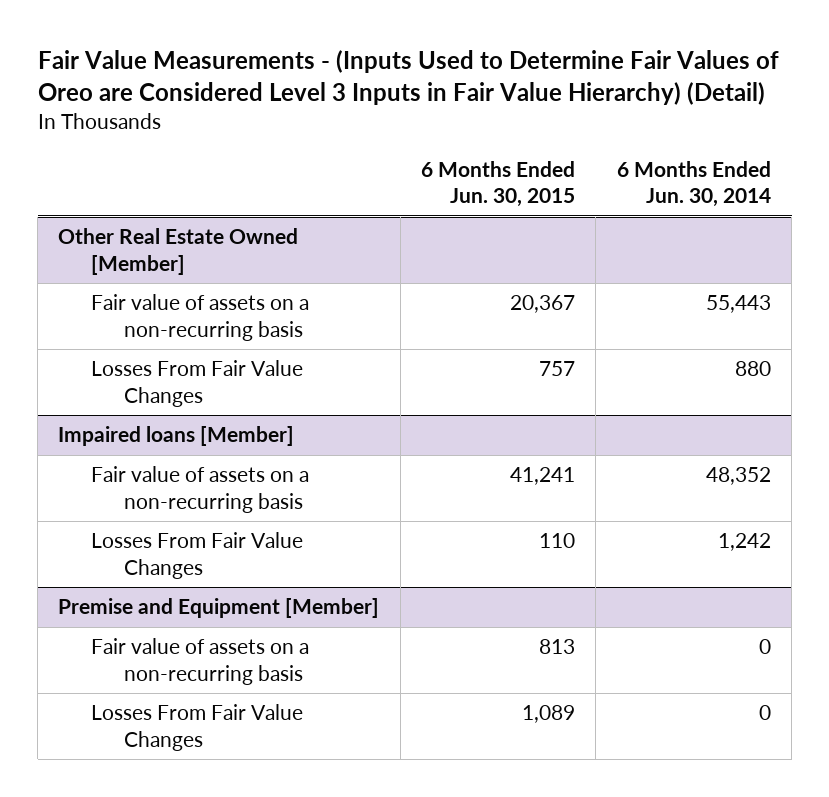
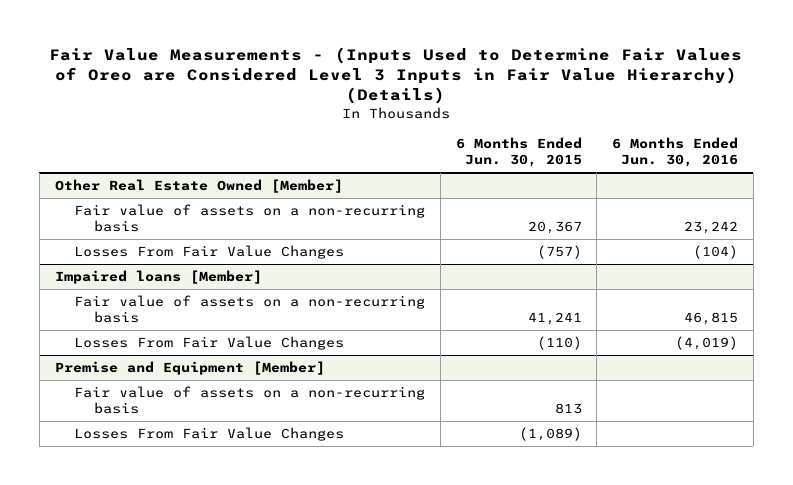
[37,50,779,106] Fair Value Measurements - (Inputs Used to Determine Fair Values of Oreo are Considered Level 3 Inputs in Fair Value Hierarchy) (Detail) -> [49,46,743,105] Fair Value Measurements - (Inputs Used to Determine Fair Values of Oreo are Considered Level 3 Inputs in Fair Value Hierarchy) (Details)
[616,161,771,208] 6 Months Ended Jun. 30, 2014 -> none
none -> [612,137,739,168] 6 Months Ended Jun. 30, 2016
[539,361,576,377] 757 -> [536,245,582,260] (757)
[539,533,576,549] 110 -> [536,336,582,351] (110)
[522,705,576,724] 1,089 -> [518,427,582,442] (1,089)

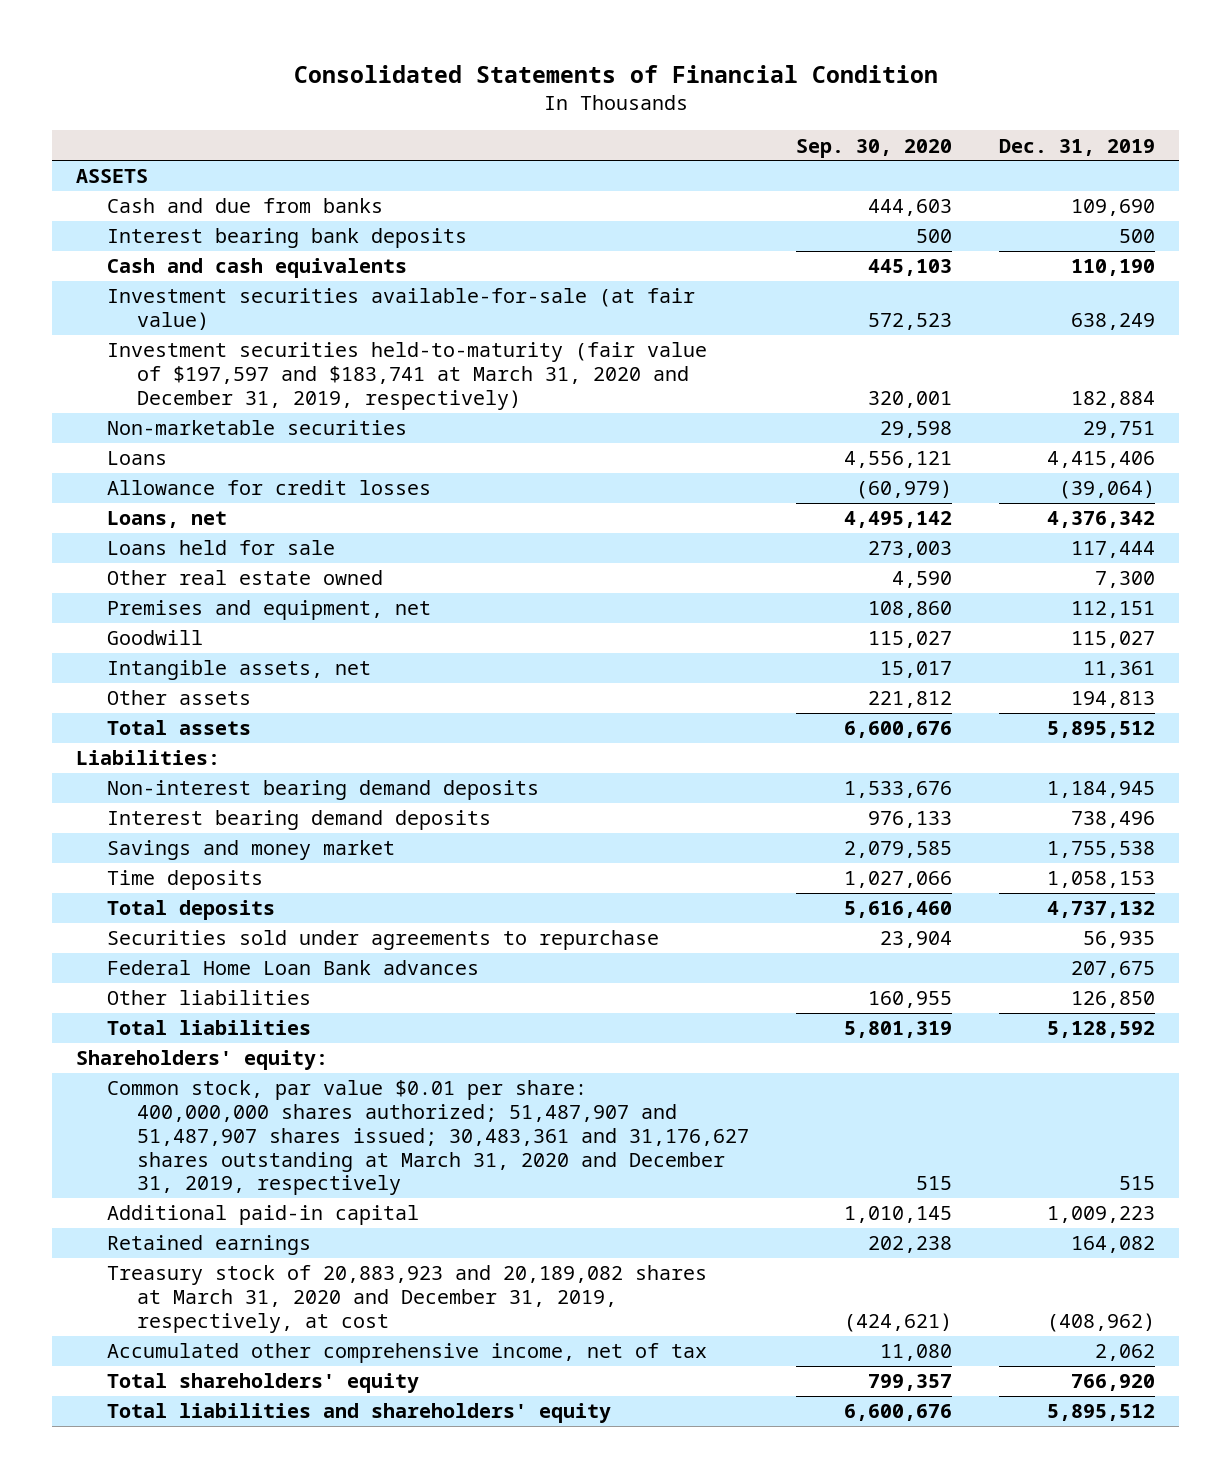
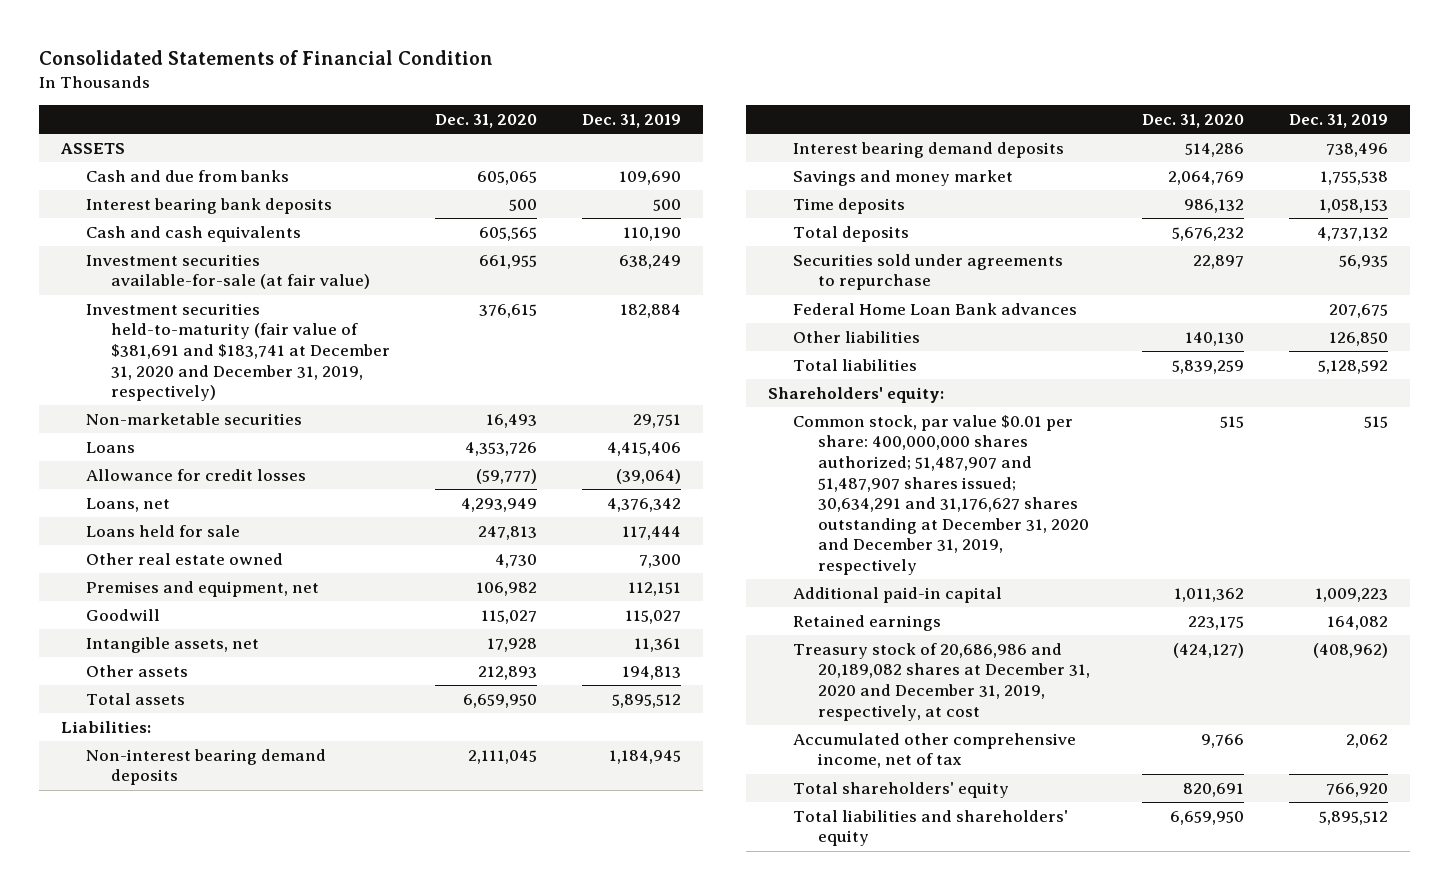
[796,138,953,158] Sep. 30, 2020 -> none
none -> [434,114,537,129] Dec. 31, 2020
[106,342,707,410] Investment securities held-to-maturity (fair value of $197,597 and $183,741 at March 31, 2020 and December 31, 2019, respectively) -> [85,302,391,402] Investment securities held-to-maturity (fair value of $381,691 and $183,741 at December 31, 2020 and December 31, 2019, respectively)
[106,1080,750,1196] Common stock, par value $0.01 per share: 400,000,000 shares authorized; 51,487,907 and 51,487,907 shares issued; 30,483,361 and 31,176,627 shares outstanding at March 31, 2020 and December 31, 2019, respectively -> [793,414,1090,575] Common stock, par value $0.01 per share: 400,000,000 shares authorized; 51,487,907 and 51,487,907 shares issued; 30,634,291 and 31,176,627 shares outstanding at December 31, 2020 and December 31, 2019, respectively
[106,1265,707,1333] Treasury stock of 20,883,923 and 20,189,082 shares at March 31, 2020 and December 31, 2019, respectively, at cost -> [793,642,1091,721] Treasury stock of 20,686,986 and 20,189,082 shares at December 31, 2020 and December 31, 2019, respectively, at cost

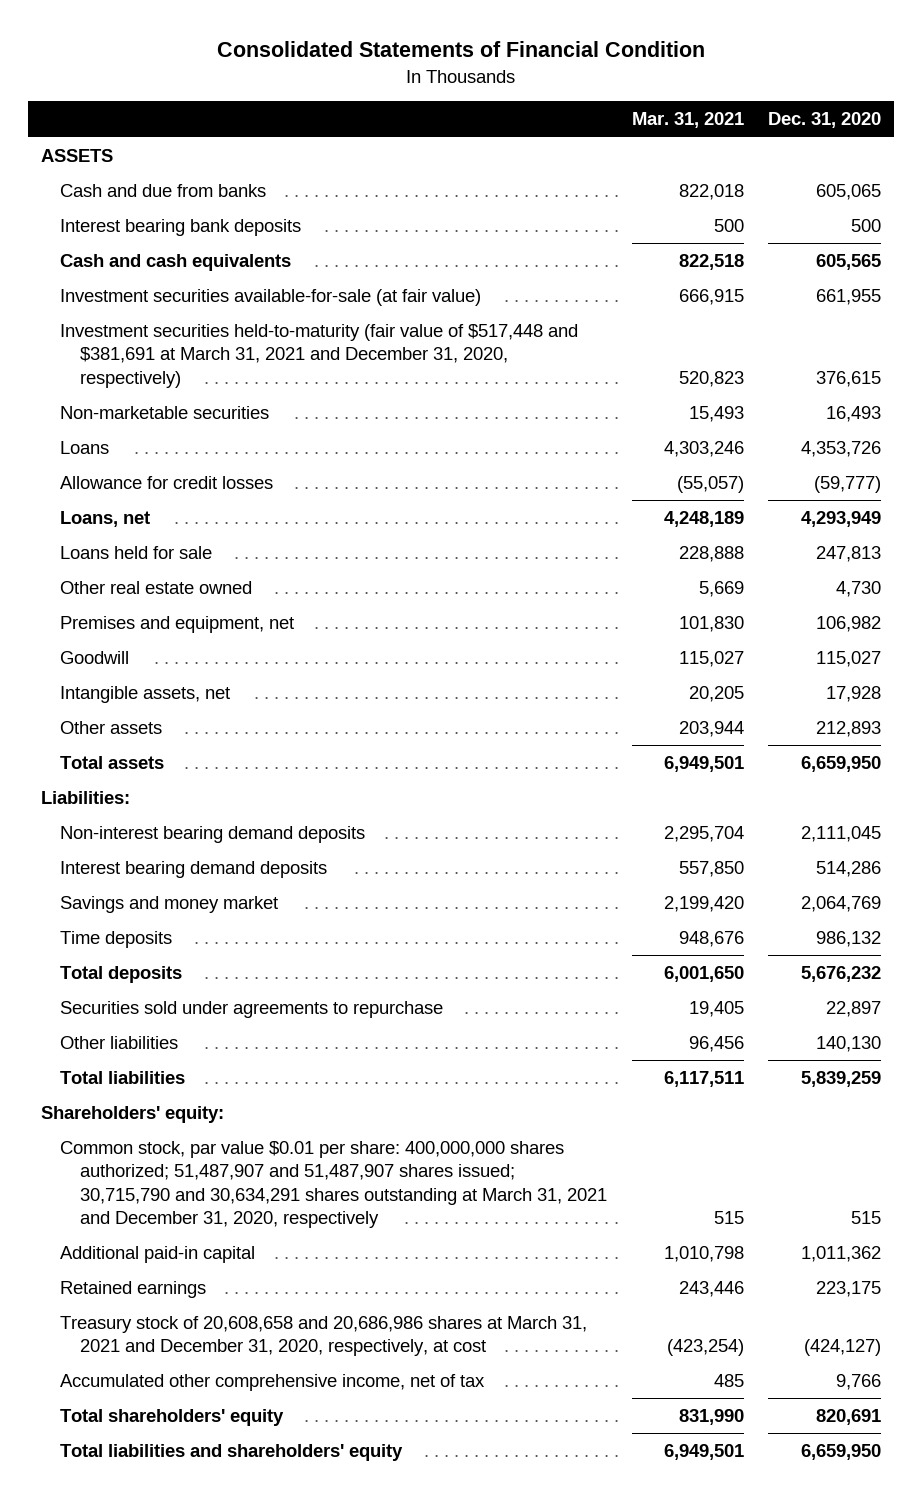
[581,114,681,129] Dec. 31, 2019 -> none
none -> [631,112,744,129] Mar. 31, 2021
[85,302,391,402] Investment securities held-to-maturity (fair value of $381,691 and $183,741 at December 31, 2020 and December 31, 2019, respectively) -> [60,324,579,388] Investment securities held-to-maturity (fair value of $517,448 and $381,691 at March 31, 2021 and December 31, 2020, respectively)
[793,302,1078,315] Federal Home Loan Bank advances -> none
[793,414,1090,575] Common stock, par value $0.01 per share: 400,000,000 shares authorized; 51,487,907 and 51,487,907 shares issued; 30,634,291 and 31,176,627 shares outstanding at December 31, 2020 and December 31, 2019, respectively -> [60,1141,608,1229] Common stock, par value $0.01 per share: 400,000,000 shares authorized; 51,487,907 and 51,487,907 shares issued; 30,715,790 and 30,634,291 shares outstanding at March 31, 2021 and December 31, 2020, respectively
[793,642,1091,721] Treasury stock of 20,686,986 and 20,189,082 shares at December 31, 2020 and December 31, 2019, respectively, at cost -> [60,1316,588,1357] Treasury stock of 20,608,658 and 20,686,986 shares at March 31, 2021 and December 31, 2020, respectively, at cost

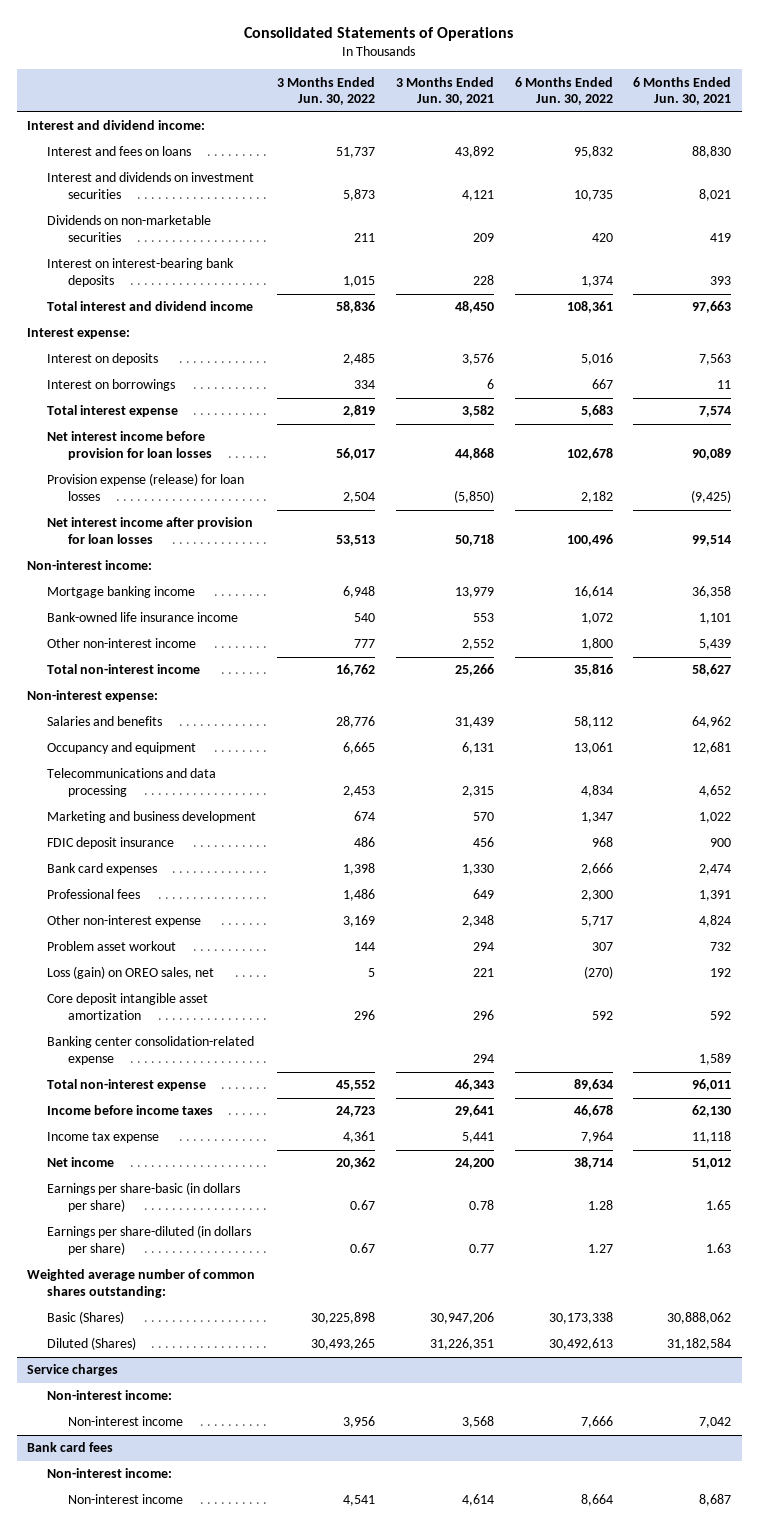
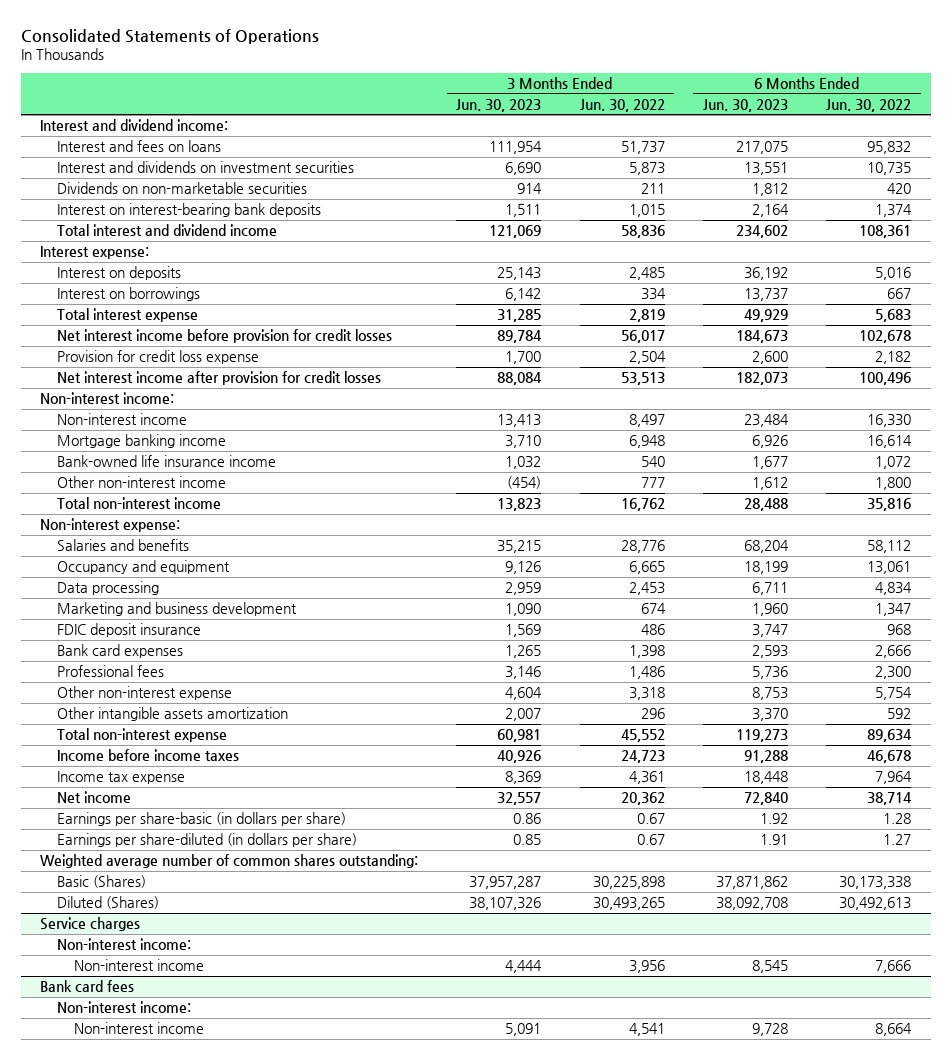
[395,76,494,106] 3 Months Ended Jun. 30, 2021 -> none
[633,76,732,106] 6 Months Ended Jun. 30, 2021 -> none
none -> [456,98,542,112] Jun. 30, 2023
none -> [703,98,789,112] Jun. 30, 2023
[47,431,212,461] Net interest income before provision for loan losses -> [56,329,392,344] Net interest income before provision for credit losses
[47,473,245,502] Provision expense (release) for loan losses -> [56,350,259,365] Provision for credit loss expense
[47,517,254,545] Net interest income after provision for loan losses -> [56,371,381,386] Net interest income after provision for credit losses
none -> [56,413,187,426] Non-interest income
[47,768,217,798] Telecommunications and data processing -> [56,581,159,596] Data processing
[47,941,177,952] Problem asset workout -> none
[47,966,215,980] Loss (gain) on OREO sales, net -> none
[47,1036,255,1066] Banking center consolidation-related expense -> none
[343,915,376,928] 3,169 -> [628,687,665,701] 3,318
[580,916,613,928] 5,717 -> [875,687,913,701] 5,754
[47,993,209,1021] Core deposit intangible asset amortization -> [56,707,288,722] Other intangible assets amortization

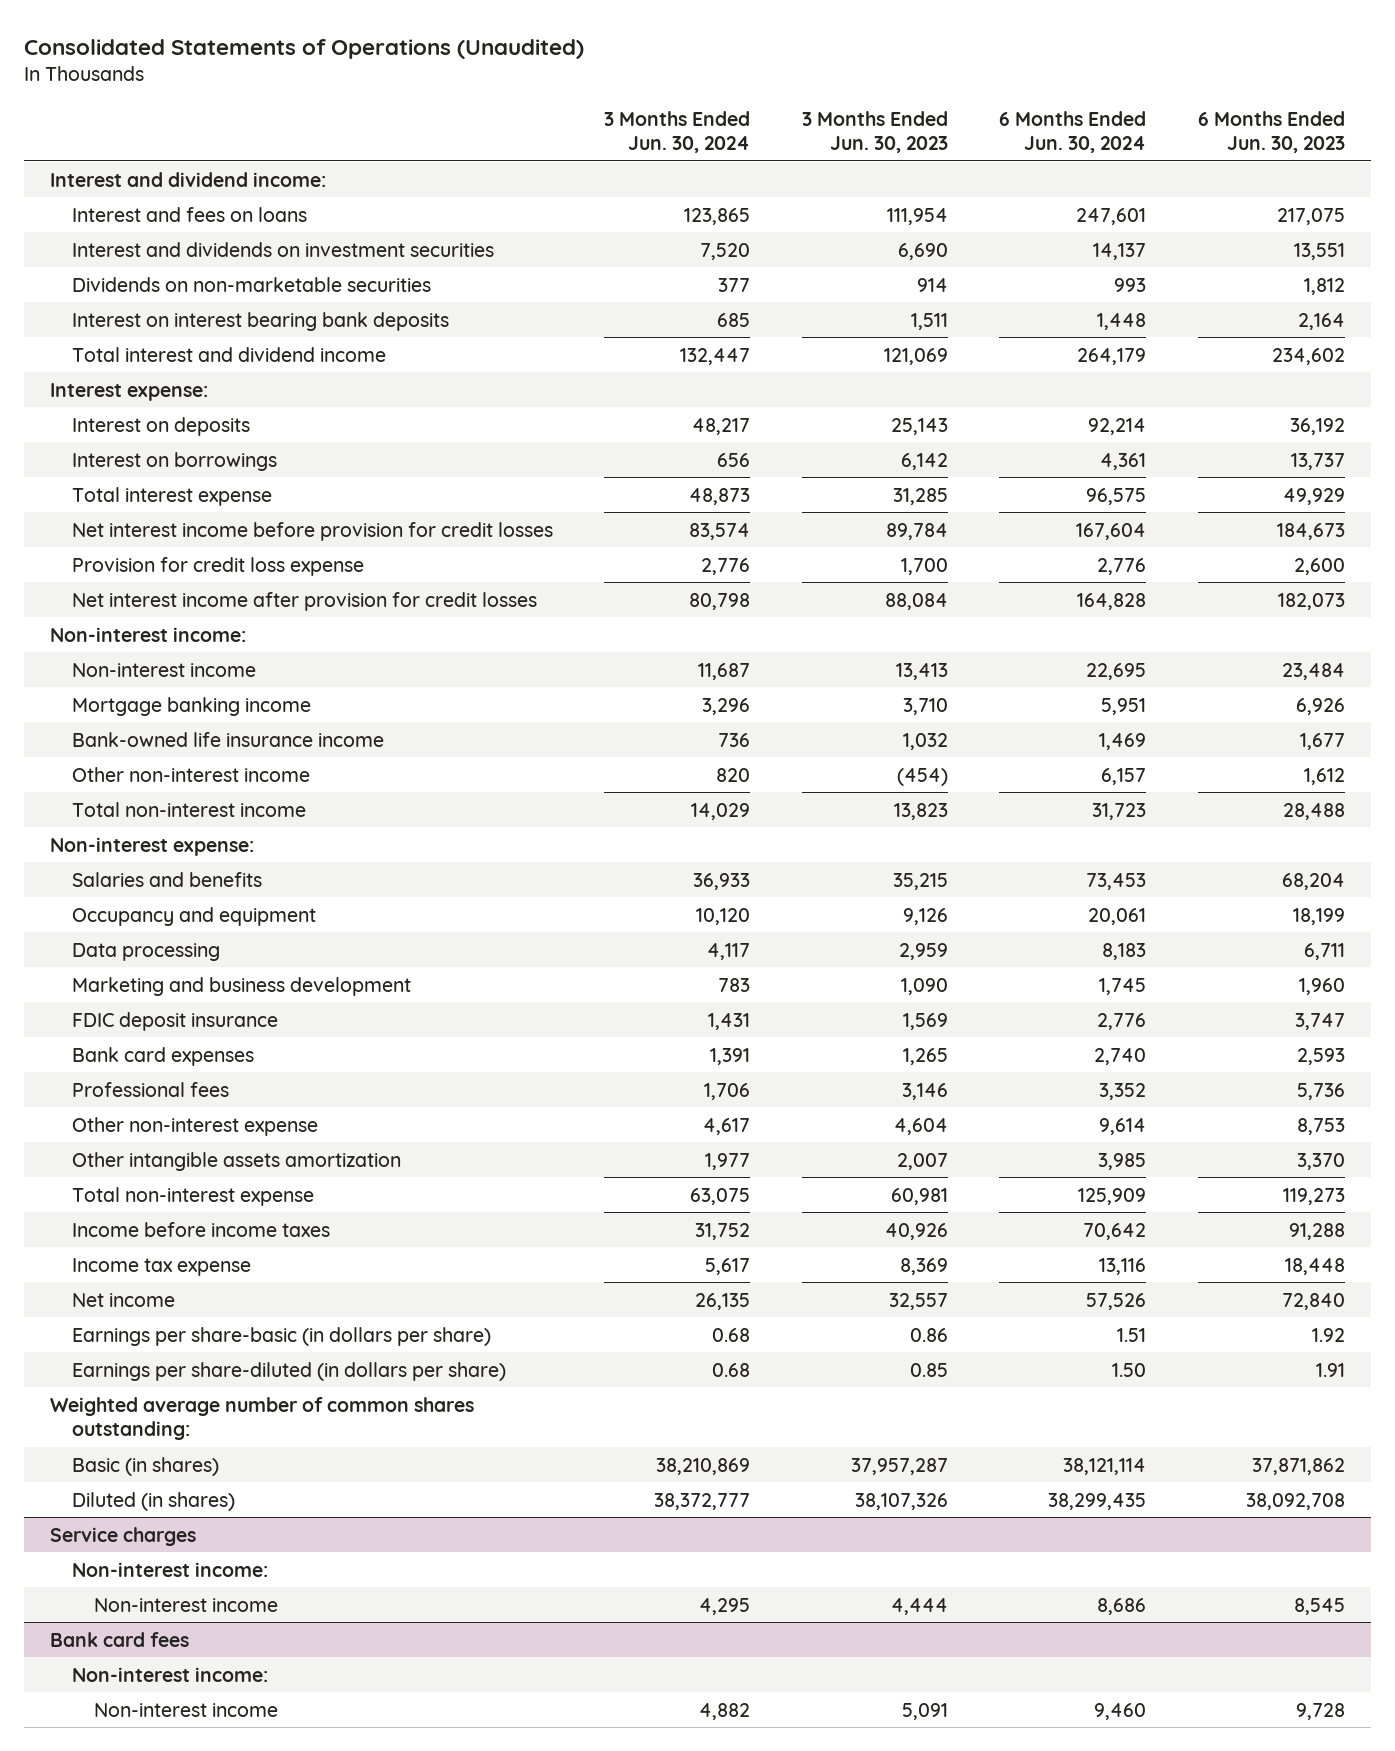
[20,29,319,45] Consolidated Statements of Operations -> [24,38,585,59] Consolidated Statements of Operations (Unaudited)
[579,98,665,112] Jun. 30, 2022 -> none
[826,98,912,112] Jun. 30, 2022 -> none
none -> [604,110,751,154] 3 Months Ended Jun. 30, 2024
none -> [999,110,1147,154] 6 Months Ended Jun. 30, 2024
[56,203,321,218] Interest on interest-bearing bank deposits -> [71,311,449,331] Interest on interest bearing bank deposits
[56,875,146,889] Basic (Shares) -> [71,1456,219,1476] Basic (in shares)
[56,896,159,910] Diluted (Shares) -> [71,1491,235,1511] Diluted (in shares)

